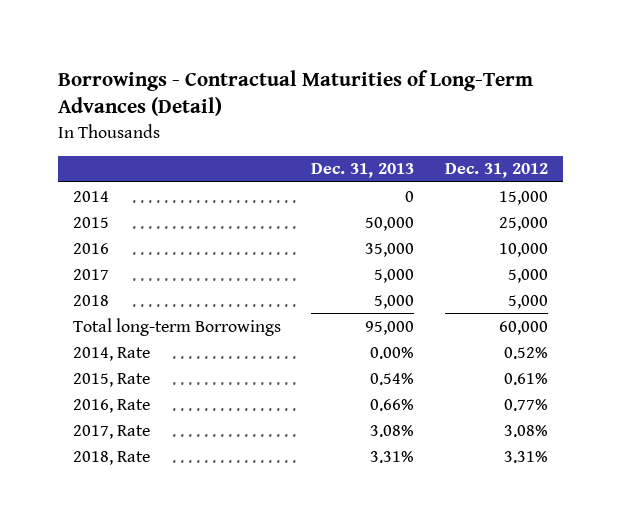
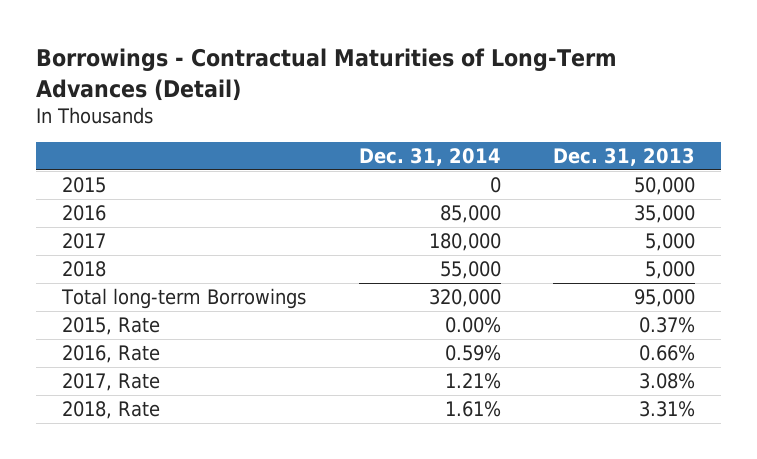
[444,163,548,179] Dec. 31, 2012 -> none
none -> [358,148,501,167] Dec. 31, 2014
[72,190,109,202] 2014 -> none
[72,346,150,361] 2014, Rate -> none
[370,372,415,385] 0.54% -> [638,317,695,334] 0.37%

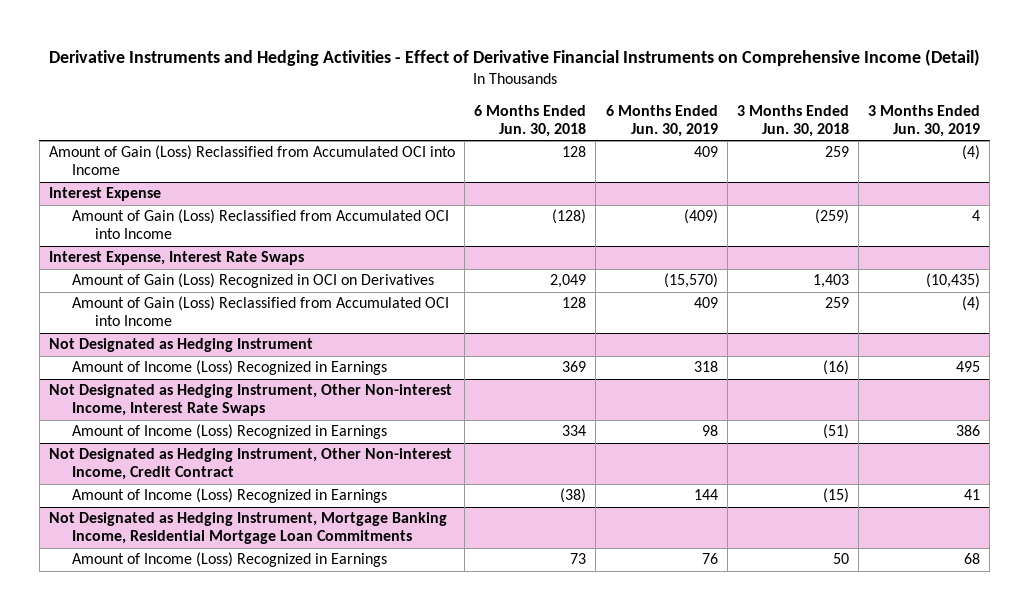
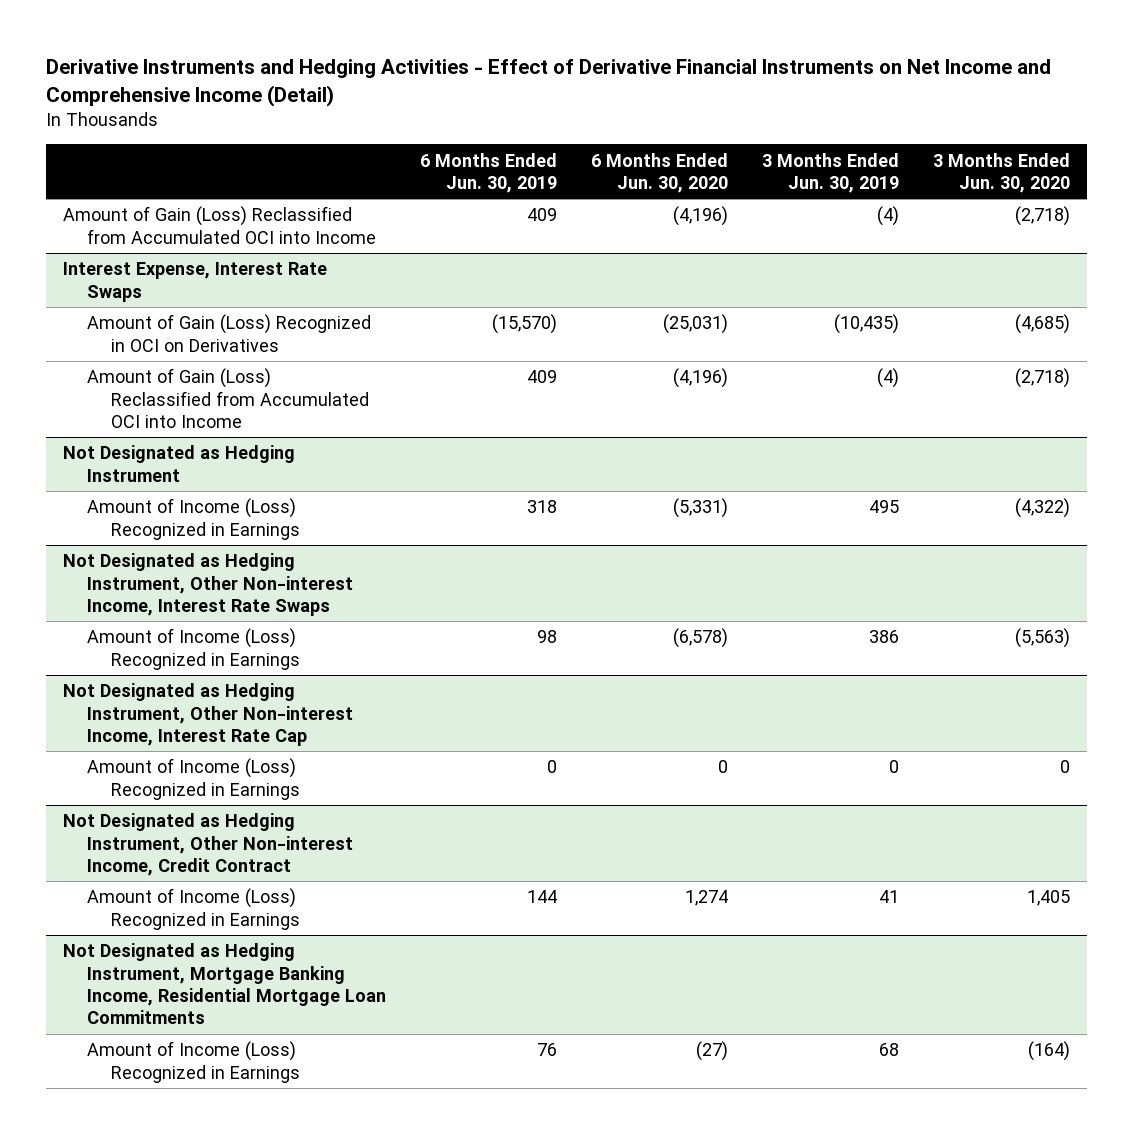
[48,49,980,67] Derivative Instruments and Hedging Activities - Effect of Derivative Financial Instruments on Comprehensive Income (Detail) -> [46,59,1052,108] Derivative Instruments and Hedging Activities - Effect of Derivative Financial Instruments on Net Income and Comprehensive Income (Detail)
[474,105,587,137] 6 Months Ended Jun. 30, 2018 -> none
[736,105,849,137] 3 Months Ended Jun. 30, 2018 -> none
none -> [590,152,728,193] 6 Months Ended Jun. 30, 2020
none -> [933,152,1071,193] 3 Months Ended Jun. 30, 2020
[49,187,162,202] Interest Expense -> none
[72,209,450,240] Amount of Gain (Loss) Reclassified from Accumulated OCI into Income -> none
none -> [63,683,353,746] Not Designated as Hedging Instrument, Other Non-interest Income, Interest Rate Cap
none -> [86,758,300,800] Amount of Income (Loss) Recognized in Earnings

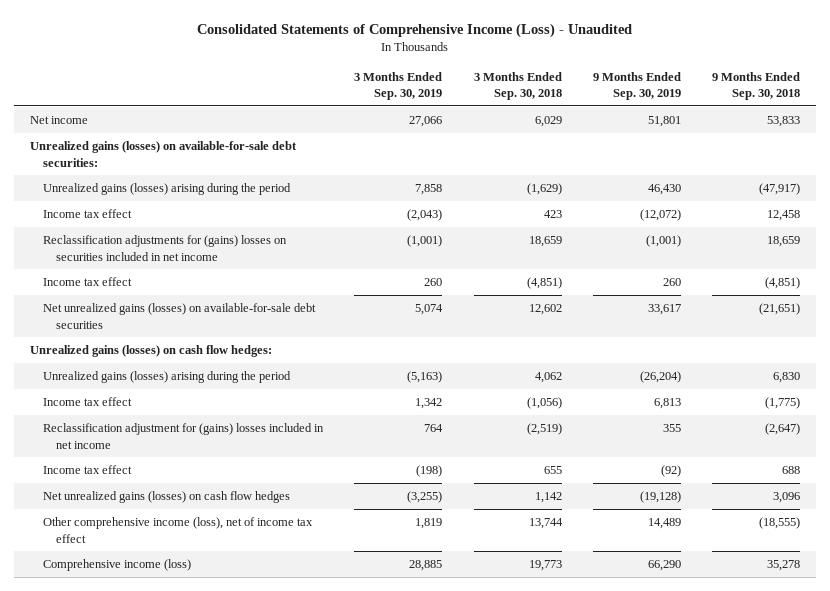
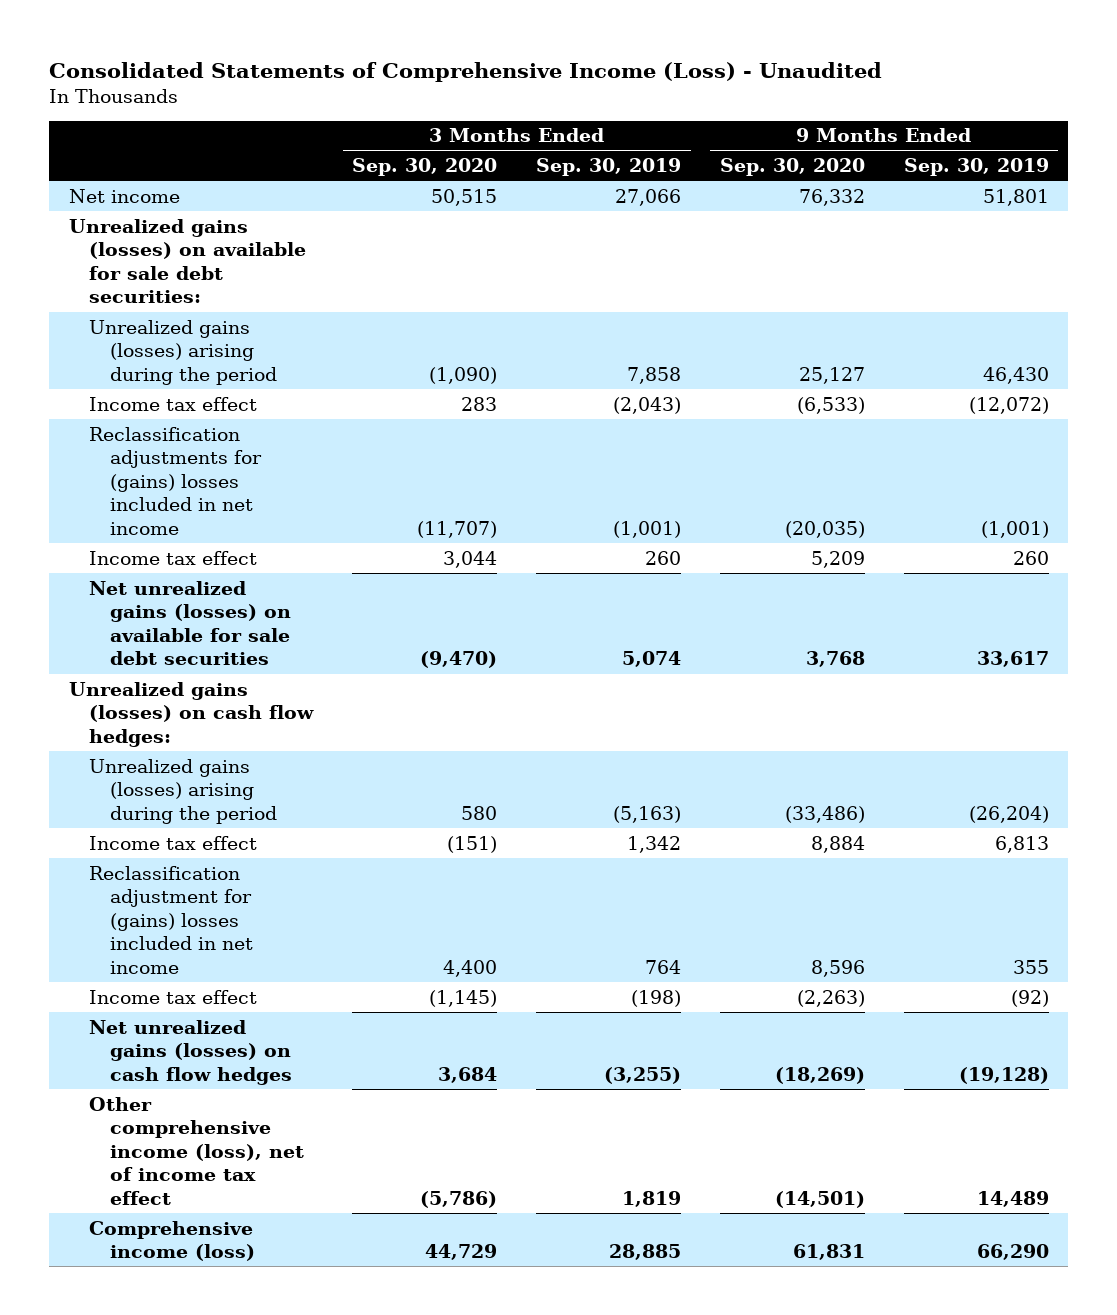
[473,71,562,101] 3 Months Ended Sep. 30, 2018 -> none
[712,71,801,101] 9 Months Ended Sep. 30, 2018 -> none
none -> [352,158,498,177] Sep. 30, 2020
none -> [719,158,865,177] Sep. 30, 2020
[29,141,297,167] Unrealized gains (losses) on available-for-sale debt securities: -> [68,218,307,304] Unrealized gains (losses) on available for sale debt securities:
[43,235,288,261] Reclassification adjustments for (gains) losses on securities included in net income -> [89,426,263,536] Reclassification adjustments for (gains) losses included in net income
[43,303,317,329] Net unrealized gains (losses) on available-for-sale debt securities -> [89,580,292,666] Net unrealized gains (losses) on available for sale debt securities

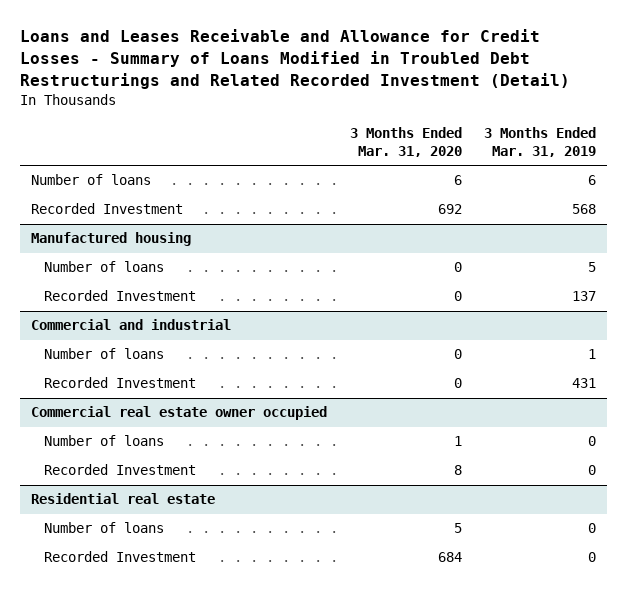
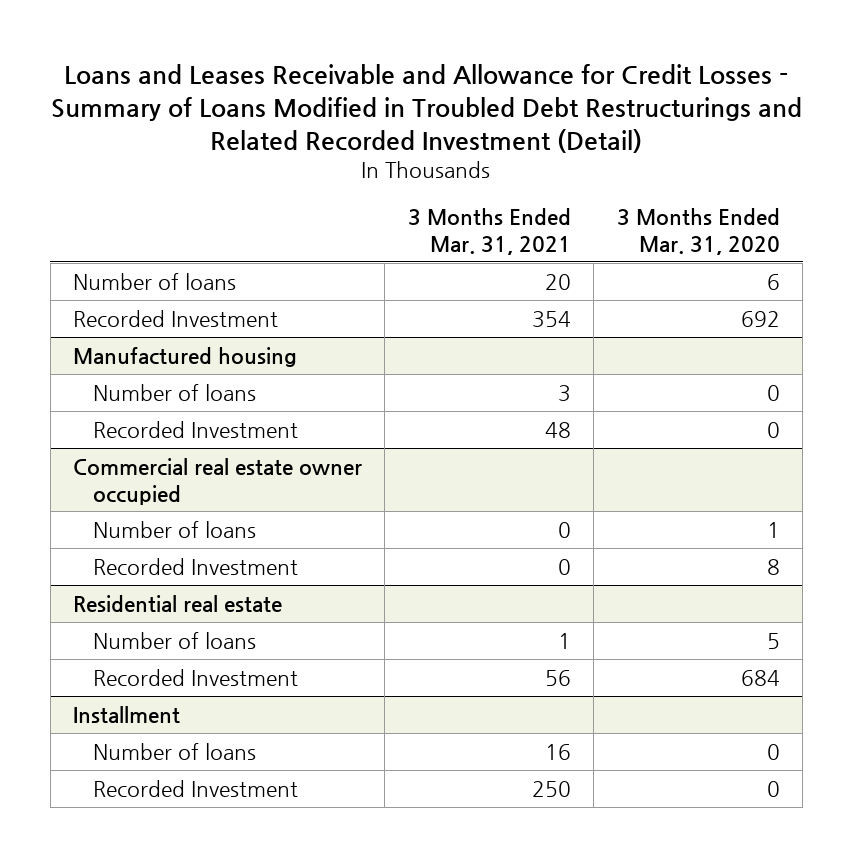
[483,127,596,158] 3 Months Ended Mar. 31, 2019 -> none
none -> [407,208,571,255] 3 Months Ended Mar. 31, 2021
[31,319,232,331] Commercial and industrial -> none
[43,348,164,360] Number of loans -> none
[43,377,196,389] Recorded Investment -> none
none -> [73,705,181,723] Installment
none -> [93,742,257,760] Number of loans
none -> [93,779,299,797] Recorded Investment

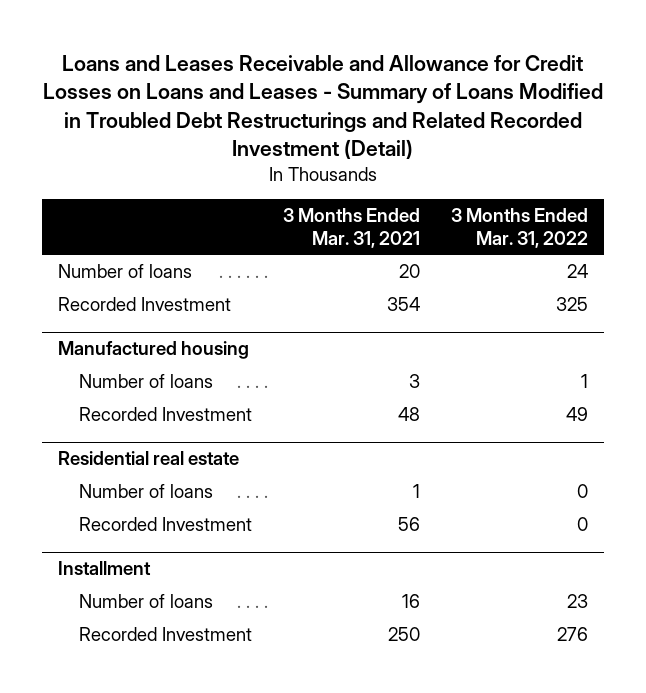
[51,64,803,153] Loans and Leases Receivable and Allowance for Credit Losses - Summary of Loans Modified in Troubled Debt Restructurings and Related Recorded Investment (Detail) -> [42,54,603,160] Loans and Leases Receivable and Allowance for Credit Losses on Loans and Leases - Summary of Loans Modified in Troubled Debt Restructurings and Related Recorded Investment (Detail)
[616,208,780,255] 3 Months Ended Mar. 31, 2020 -> none
none -> [451,208,589,248] 3 Months Ended Mar. 31, 2022
[73,457,363,505] Commercial real estate owner occupied -> none
[93,520,257,538] Number of loans -> none
[93,557,299,575] Recorded Investment -> none

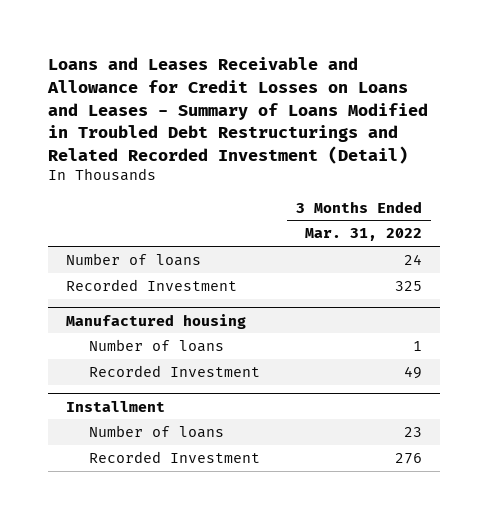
[283,208,421,248] 3 Months Ended Mar. 31, 2021 -> none
[57,451,239,466] Residential real estate -> none
[79,484,214,499] Number of loans -> none
[79,517,253,532] Recorded Investment -> none

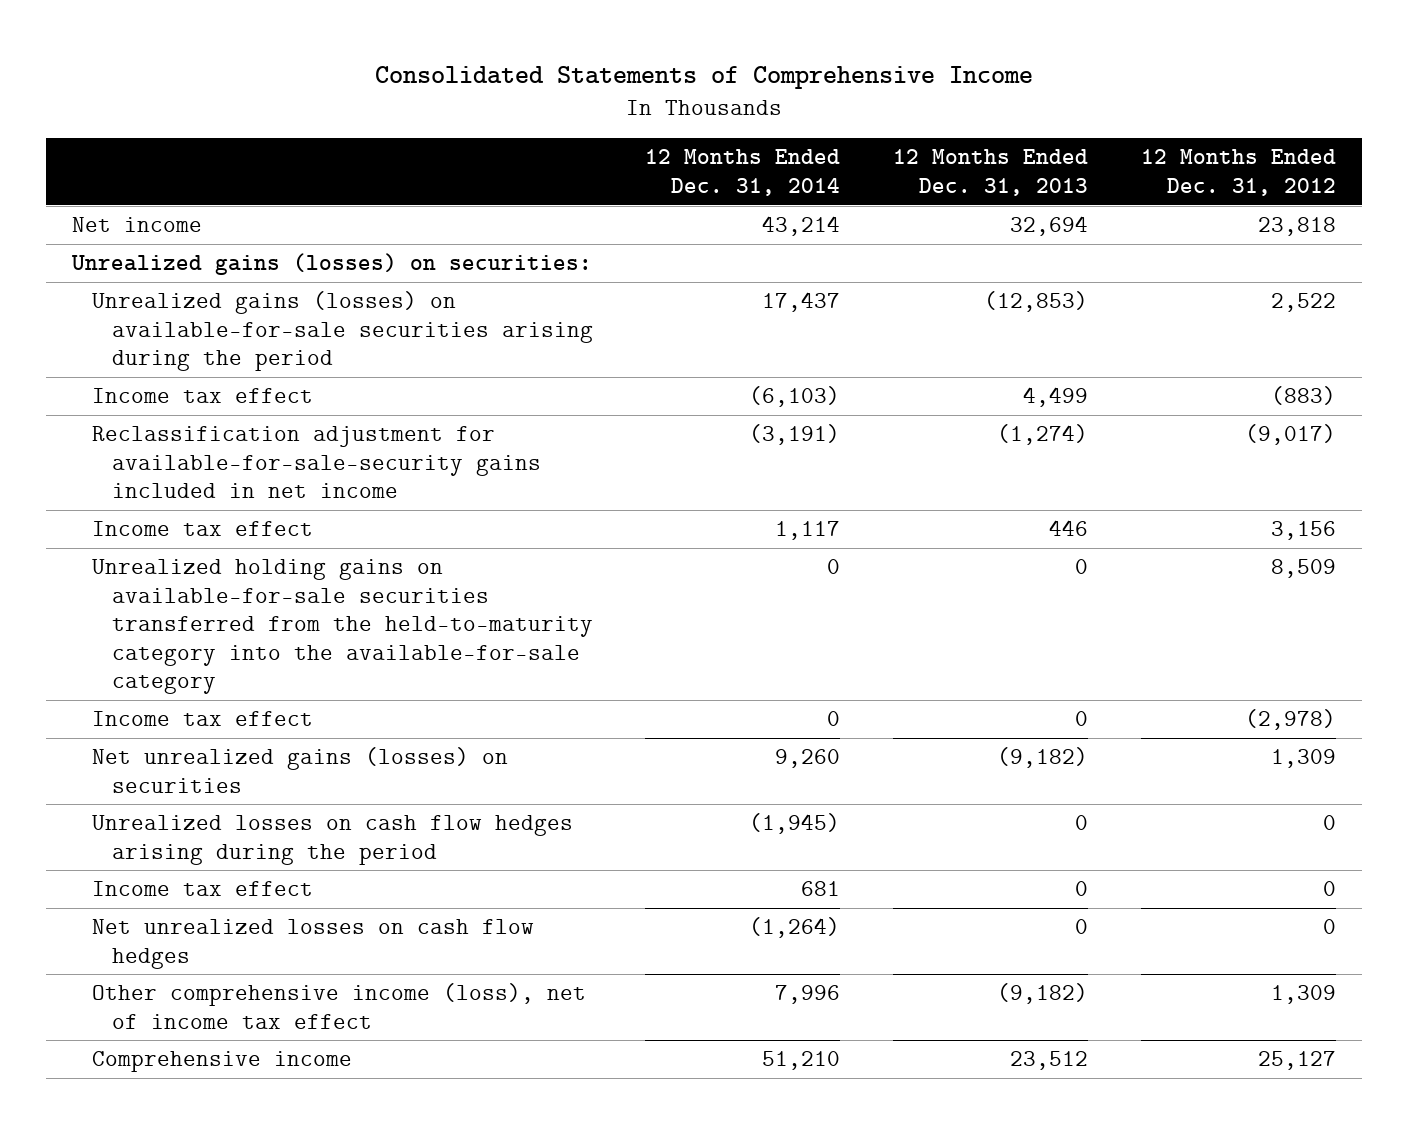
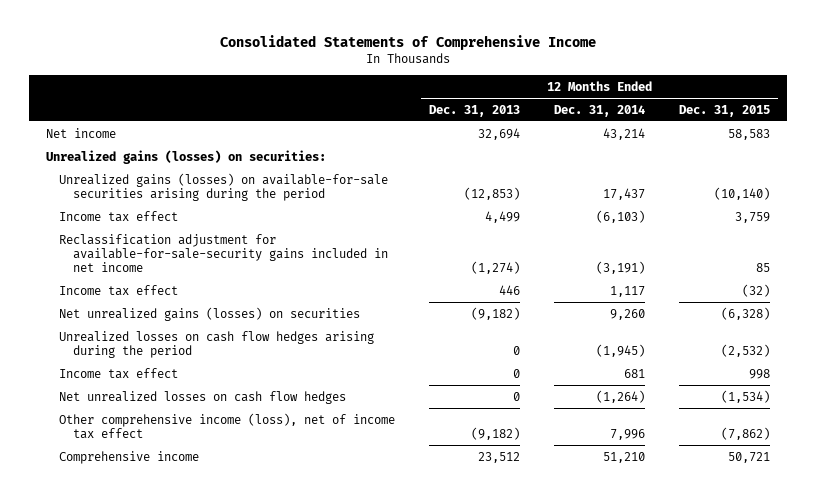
[1140,149,1336,196] 12 Months Ended Dec. 31, 2012 -> none
none -> [679,104,771,117] Dec. 31, 2015
[92,559,593,695] Unrealized holding gains on available-for-sale securities transferred from the held-to-maturity category into the available-for-sale category -> none
[92,711,314,727] Income tax effect -> none

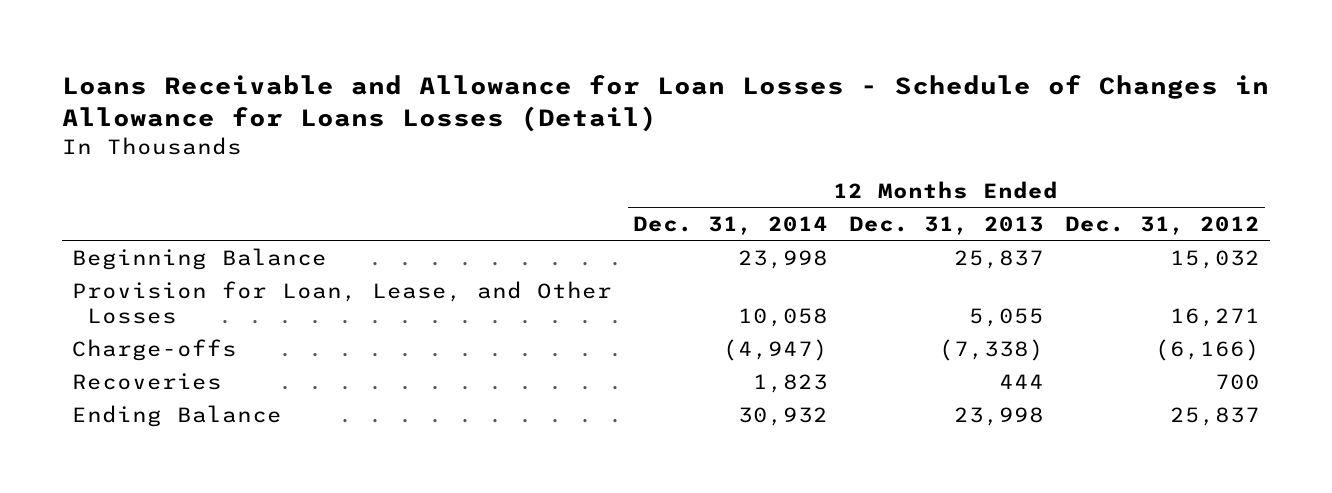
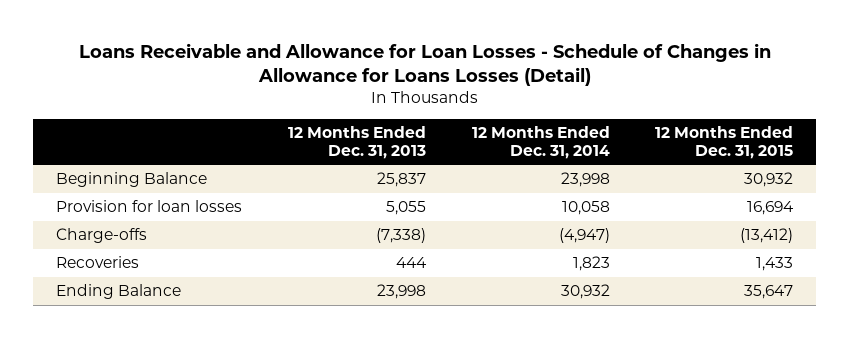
[1064,216,1260,236] Dec. 31, 2012 -> none
none -> [655,125,794,159] 12 Months Ended Dec. 31, 2015
[72,280,613,324] Provision for Loan, Lease, and Other Losses -> [56,200,243,213] Provision for loan losses

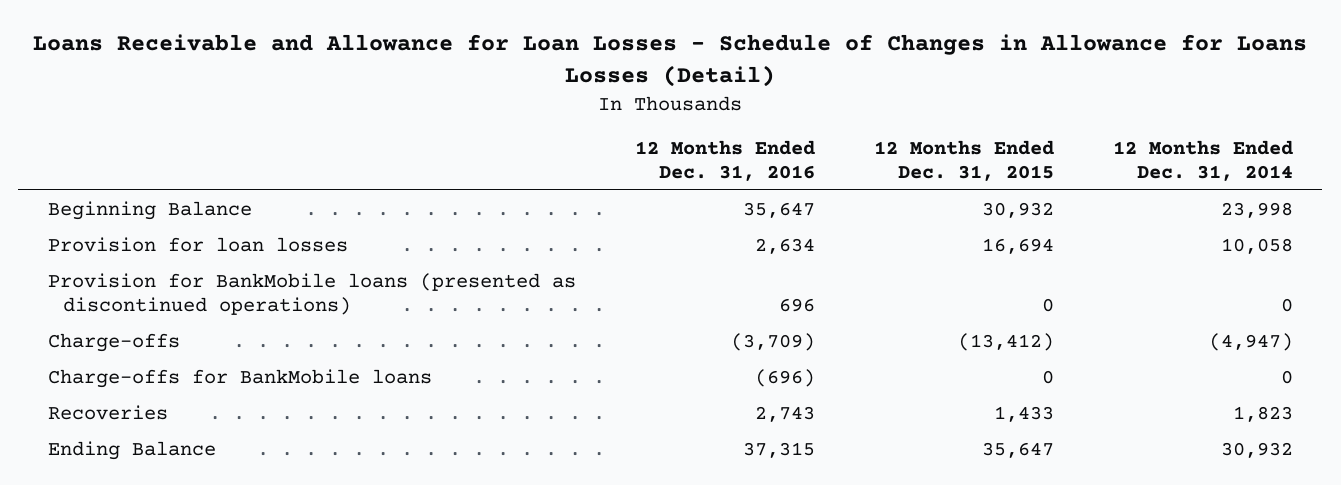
[287,125,426,159] 12 Months Ended Dec. 31, 2013 -> none
none -> [634,140,815,182] 12 Months Ended Dec. 31, 2016
none -> [47,272,576,315] Provision for BankMobile loans (presented as discontinued operations)
none -> [47,368,432,388] Charge-offs for BankMobile loans

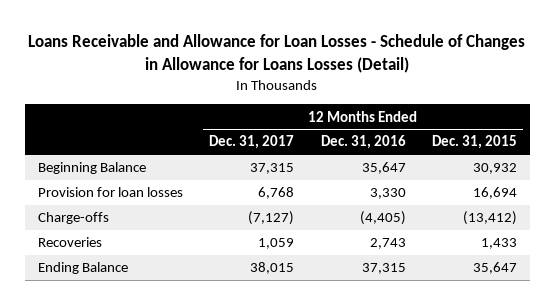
[1112,140,1293,182] 12 Months Ended Dec. 31, 2014 -> none
none -> [209,135,295,150] Dec. 31, 2017
[47,272,576,315] Provision for BankMobile loans (presented as discontinued operations) -> none
[47,368,432,388] Charge-offs for BankMobile loans -> none
[754,237,815,254] 2,634 -> [369,188,406,200] 3,330
[730,332,815,351] (3,709) -> [359,211,406,226] (4,405)

